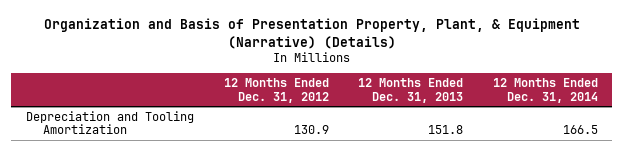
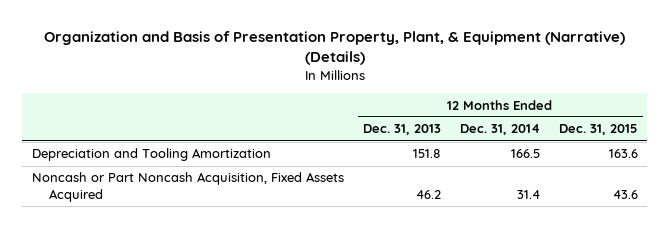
[223,78,329,103] 12 Months Ended Dec. 31, 2012 -> none
none -> [558,124,638,136] Dec. 31, 2015
none -> [31,172,344,202] Noncash or Part Noncash Acquisition, Fixed Assets Acquired

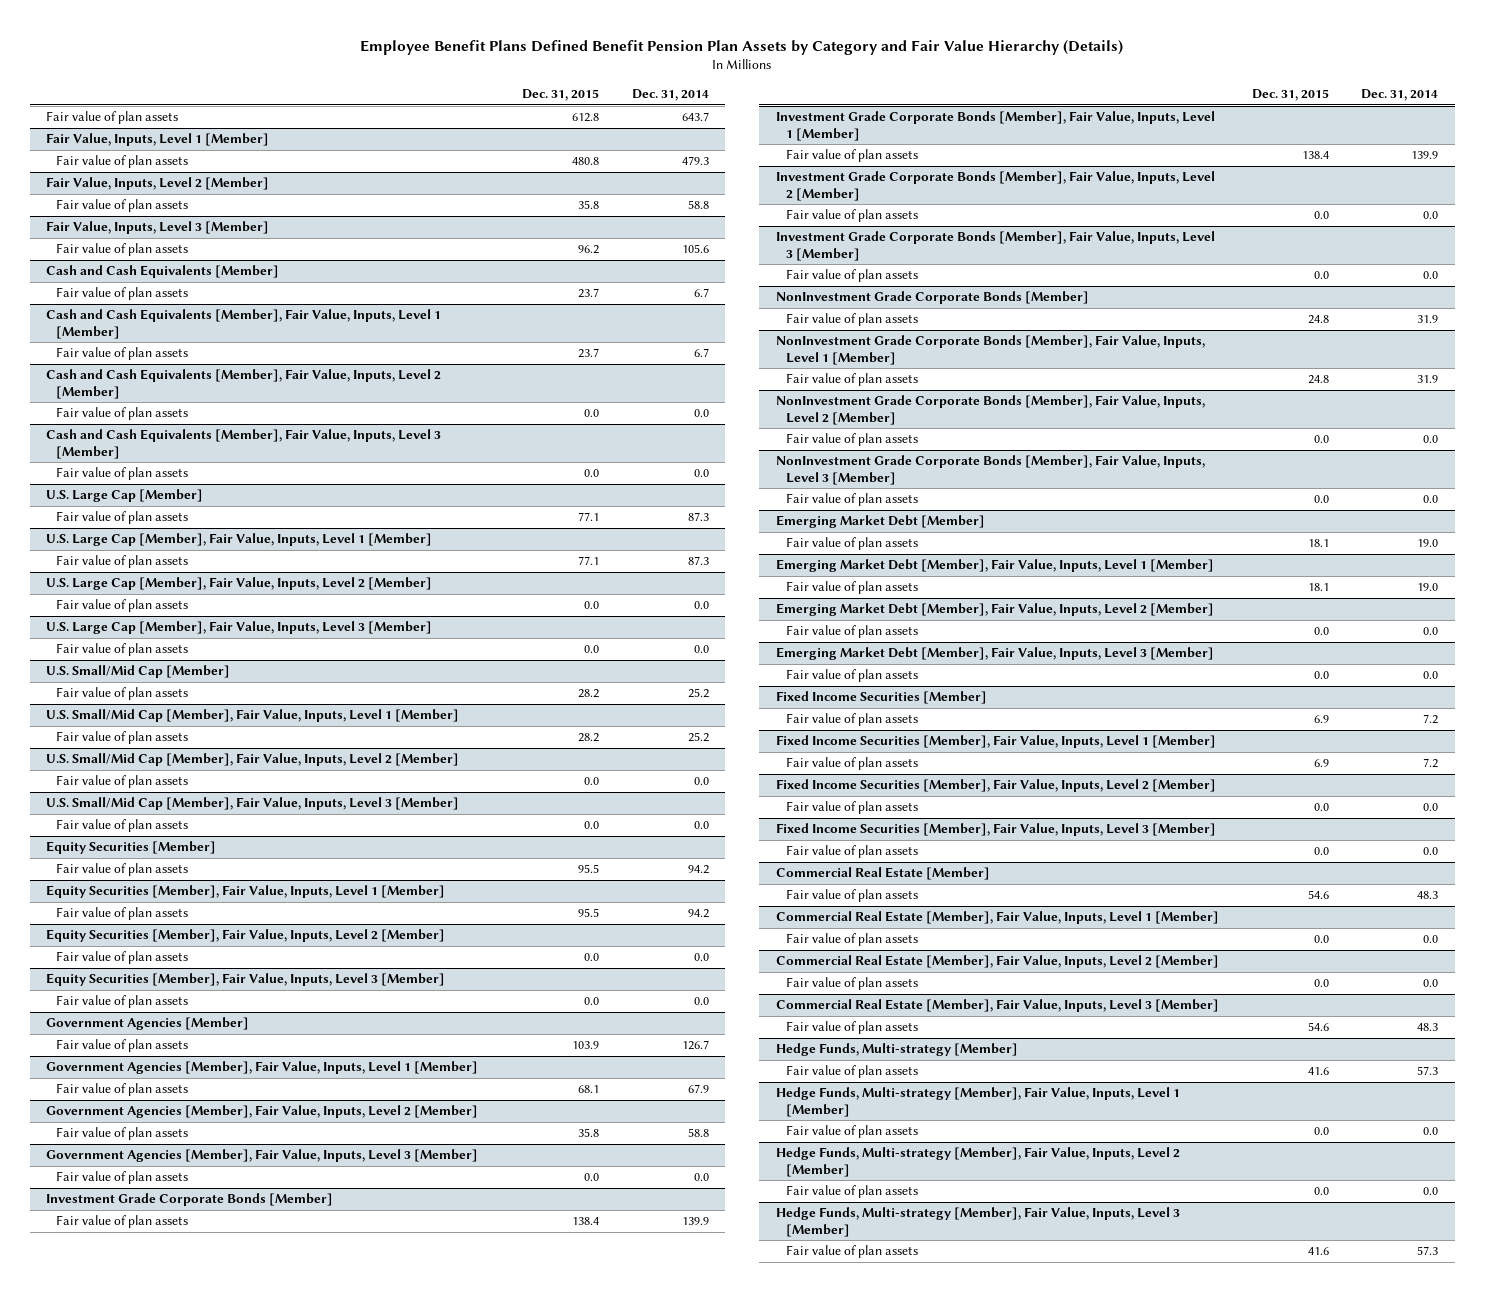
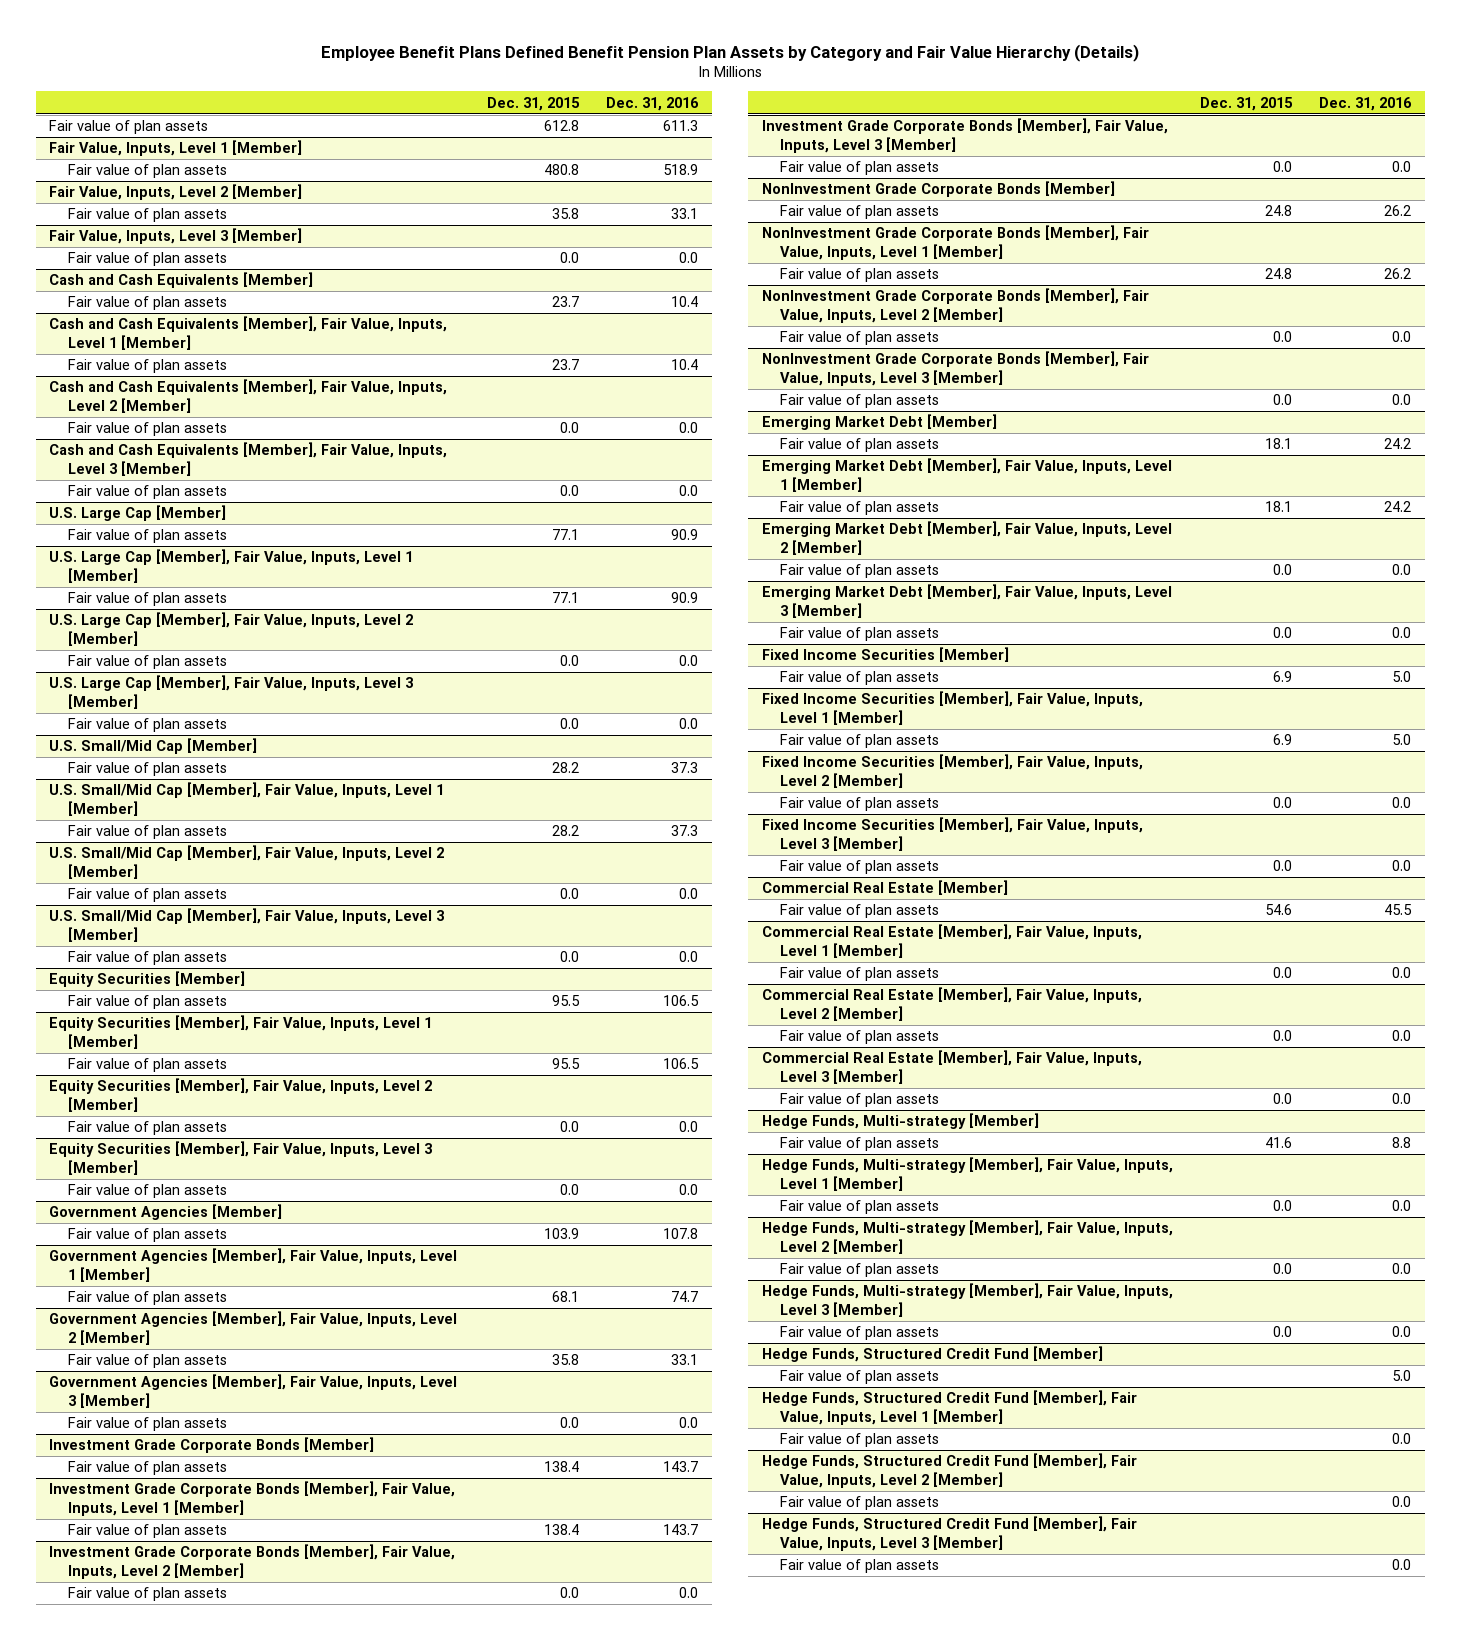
[631,89,709,102] Dec. 31, 2014 -> none
none -> [606,96,700,111] Dec. 31, 2016
[578,245,600,255] 96.2 -> [560,252,580,264] 0.0
[1307,1022,1329,1032] 54.6 -> [1272,1093,1292,1105] 0.0
[1307,1247,1329,1256] 41.6 -> [1272,1326,1292,1338] 0.0
none -> [761,1346,1103,1363] Hedge Funds, Structured Credit Fund [Member]
none -> [780,1370,940,1385] Fair value of plan assets
none -> [761,1390,1137,1425] Hedge Funds, Structured Credit Fund [Member], Fair Value, Inputs, Level 1 [Member]
none -> [780,1433,940,1448] Fair value of plan assets
none -> [761,1453,1137,1488] Hedge Funds, Structured Credit Fund [Member], Fair Value, Inputs, Level 2 [Member]
none -> [780,1496,940,1511] Fair value of plan assets
none -> [761,1516,1137,1551] Hedge Funds, Structured Credit Fund [Member], Fair Value, Inputs, Level 3 [Member]
none -> [780,1559,940,1574] Fair value of plan assets

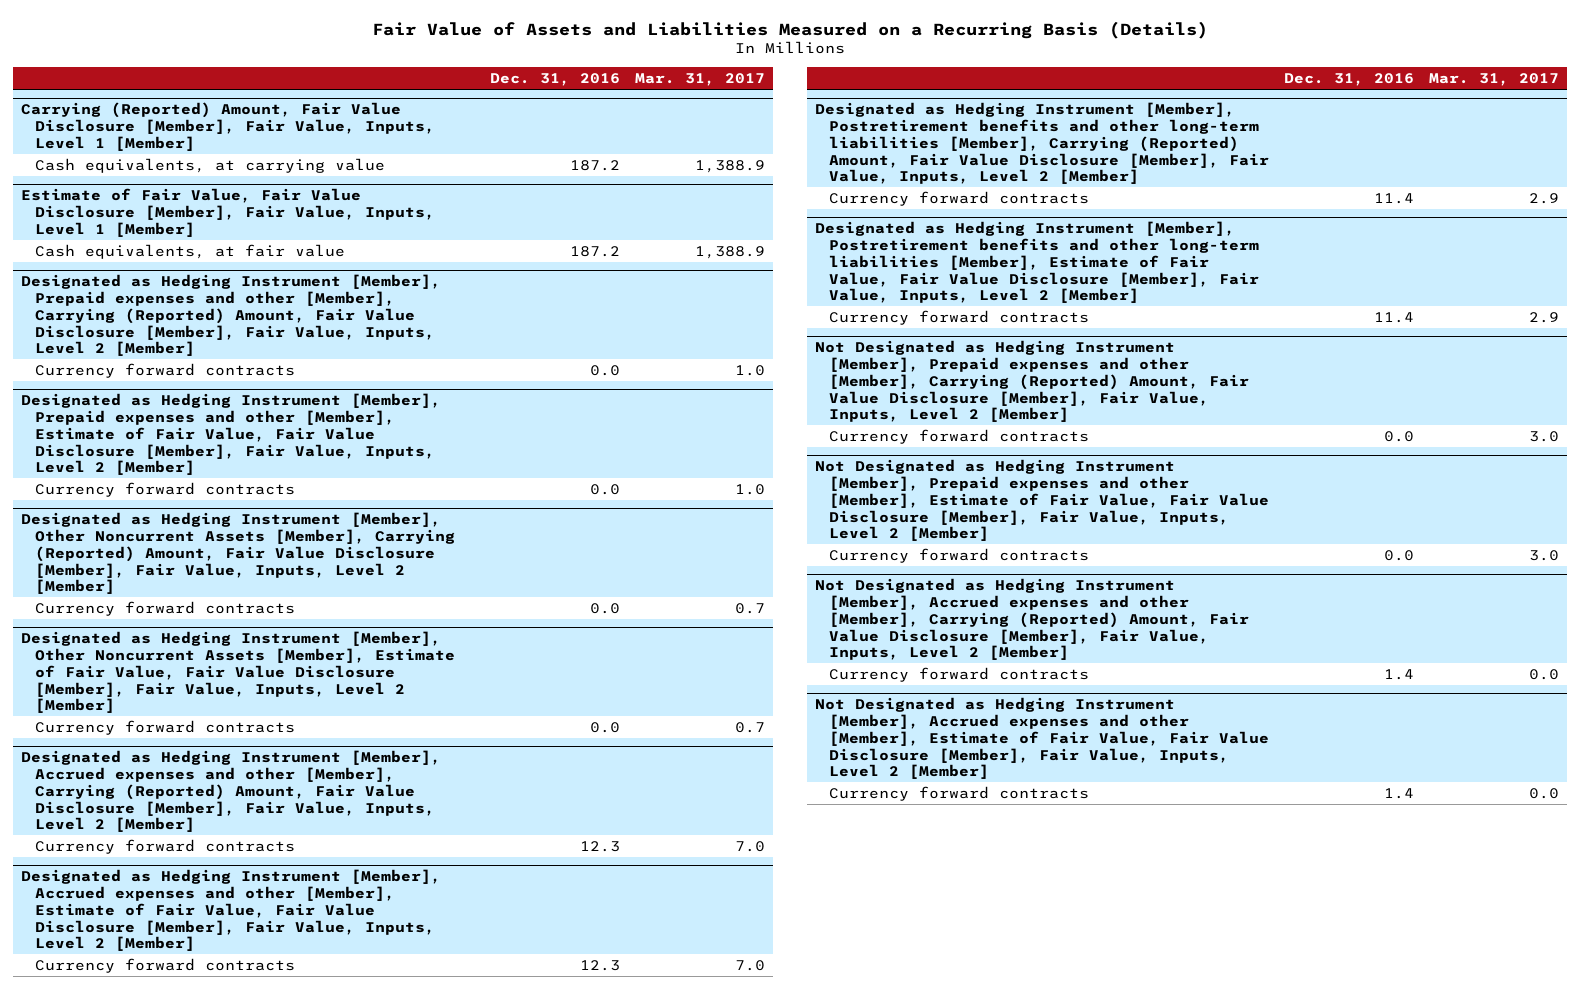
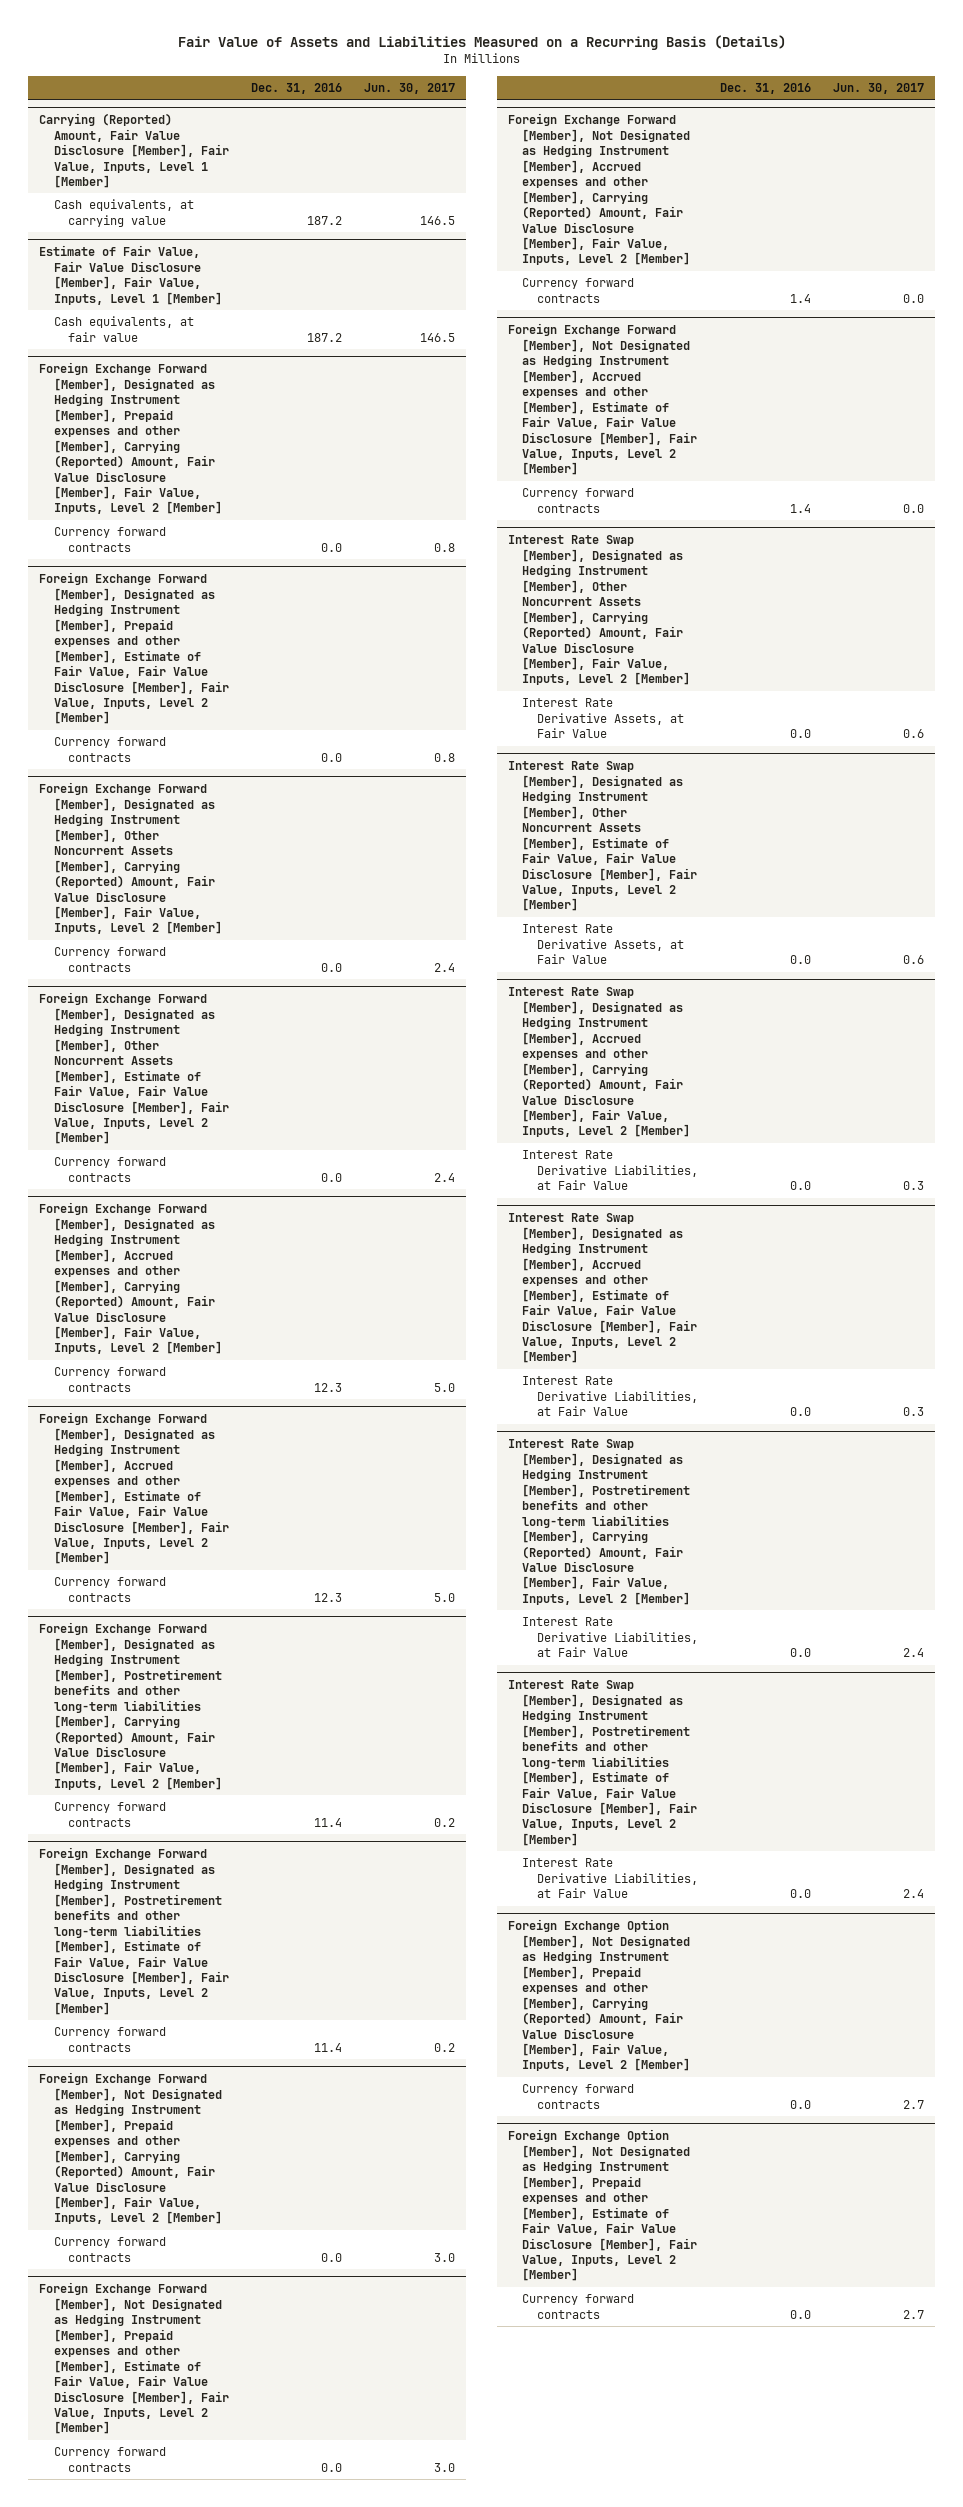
[635,73,766,87] Mar. 31, 2017 -> none
none -> [364,82,456,94] Jun. 30, 2017
[20,274,441,357] Designated as Hedging Instrument [Member], Prepaid expenses and other [Member], Carrying (Reported) Amount, Fair Value Disclosure [Member], Fair Value, Inputs, Level 2 [Member] -> [39,362,222,515] Foreign Exchange Forward [Member], Designated as Hedging Instrument [Member], Prepaid expenses and other [Member], Carrying (Reported) Amount, Fair Value Disclosure [Member], Fair Value, Inputs, Level 2 [Member]
[20,393,441,476] Designated as Hedging Instrument [Member], Prepaid expenses and other [Member], Estimate of Fair Value, Fair Value Disclosure [Member], Fair Value, Inputs, Level 2 [Member] -> [39,572,229,725] Foreign Exchange Forward [Member], Designated as Hedging Instrument [Member], Prepaid expenses and other [Member], Estimate of Fair Value, Fair Value Disclosure [Member], Fair Value, Inputs, Level 2 [Member]
[20,512,456,595] Designated as Hedging Instrument [Member], Other Noncurrent Assets [Member], Carrying (Reported) Amount, Fair Value Disclosure [Member], Fair Value, Inputs, Level 2 [Member] -> [39,782,222,935] Foreign Exchange Forward [Member], Designated as Hedging Instrument [Member], Other Noncurrent Assets [Member], Carrying (Reported) Amount, Fair Value Disclosure [Member], Fair Value, Inputs, Level 2 [Member]
[20,631,456,714] Designated as Hedging Instrument [Member], Other Noncurrent Assets [Member], Estimate of Fair Value, Fair Value Disclosure [Member], Fair Value, Inputs, Level 2 [Member] -> [39,992,229,1145] Foreign Exchange Forward [Member], Designated as Hedging Instrument [Member], Other Noncurrent Assets [Member], Estimate of Fair Value, Fair Value Disclosure [Member], Fair Value, Inputs, Level 2 [Member]
[20,750,441,833] Designated as Hedging Instrument [Member], Accrued expenses and other [Member], Carrying (Reported) Amount, Fair Value Disclosure [Member], Fair Value, Inputs, Level 2 [Member] -> [39,1202,222,1355] Foreign Exchange Forward [Member], Designated as Hedging Instrument [Member], Accrued expenses and other [Member], Carrying (Reported) Amount, Fair Value Disclosure [Member], Fair Value, Inputs, Level 2 [Member]
[20,869,441,952] Designated as Hedging Instrument [Member], Accrued expenses and other [Member], Estimate of Fair Value, Fair Value Disclosure [Member], Fair Value, Inputs, Level 2 [Member] -> [39,1412,229,1565] Foreign Exchange Forward [Member], Designated as Hedging Instrument [Member], Accrued expenses and other [Member], Estimate of Fair Value, Fair Value Disclosure [Member], Fair Value, Inputs, Level 2 [Member]
[814,102,1270,185] Designated as Hedging Instrument [Member], Postretirement benefits and other long-term liabilities [Member], Carrying (Reported) Amount, Fair Value Disclosure [Member], Fair Value, Inputs, Level 2 [Member] -> [39,1622,222,1790] Foreign Exchange Forward [Member], Designated as Hedging Instrument [Member], Postretirement benefits and other long-term liabilities [Member], Carrying (Reported) Amount, Fair Value Disclosure [Member], Fair Value, Inputs, Level 2 [Member]
[814,221,1260,304] Designated as Hedging Instrument [Member], Postretirement benefits and other long-term liabilities [Member], Estimate of Fair Value, Fair Value Disclosure [Member], Fair Value, Inputs, Level 2 [Member] -> [39,1847,229,2015] Foreign Exchange Forward [Member], Designated as Hedging Instrument [Member], Postretirement benefits and other long-term liabilities [Member], Estimate of Fair Value, Fair Value Disclosure [Member], Fair Value, Inputs, Level 2 [Member]
[814,340,1250,423] Not Designated as Hedging Instrument [Member], Prepaid expenses and other [Member], Carrying (Reported) Amount, Fair Value Disclosure [Member], Fair Value, Inputs, Level 2 [Member] -> [39,2072,222,2225] Foreign Exchange Forward [Member], Not Designated as Hedging Instrument [Member], Prepaid expenses and other [Member], Carrying (Reported) Amount, Fair Value Disclosure [Member], Fair Value, Inputs, Level 2 [Member]
[814,459,1270,542] Not Designated as Hedging Instrument [Member], Prepaid expenses and other [Member], Estimate of Fair Value, Fair Value Disclosure [Member], Fair Value, Inputs, Level 2 [Member] -> [39,2282,229,2435] Foreign Exchange Forward [Member], Not Designated as Hedging Instrument [Member], Prepaid expenses and other [Member], Estimate of Fair Value, Fair Value Disclosure [Member], Fair Value, Inputs, Level 2 [Member]
[814,578,1250,661] Not Designated as Hedging Instrument [Member], Accrued expenses and other [Member], Carrying (Reported) Amount, Fair Value Disclosure [Member], Fair Value, Inputs, Level 2 [Member] -> [507,113,691,266] Foreign Exchange Forward [Member], Not Designated as Hedging Instrument [Member], Accrued expenses and other [Member], Carrying (Reported) Amount, Fair Value Disclosure [Member], Fair Value, Inputs, Level 2 [Member]
[814,697,1270,780] Not Designated as Hedging Instrument [Member], Accrued expenses and other [Member], Estimate of Fair Value, Fair Value Disclosure [Member], Fair Value, Inputs, Level 2 [Member] -> [507,323,698,476] Foreign Exchange Forward [Member], Not Designated as Hedging Instrument [Member], Accrued expenses and other [Member], Estimate of Fair Value, Fair Value Disclosure [Member], Fair Value, Inputs, Level 2 [Member]
none -> [507,535,691,686] Interest Rate Swap [Member], Designated as Hedging Instrument [Member], Other Noncurrent Assets [Member], Carrying (Reported) Amount, Fair Value Disclosure [Member], Fair Value, Inputs, Level 2 [Member]
none -> [522,698,684,739] Interest Rate Derivative Assets, at Fair Value
none -> [507,761,698,912] Interest Rate Swap [Member], Designated as Hedging Instrument [Member], Other Noncurrent Assets [Member], Estimate of Fair Value, Fair Value Disclosure [Member], Fair Value, Inputs, Level 2 [Member]
none -> [522,924,684,965] Interest Rate Derivative Assets, at Fair Value
none -> [507,987,691,1138] Interest Rate Swap [Member], Designated as Hedging Instrument [Member], Accrued expenses and other [Member], Carrying (Reported) Amount, Fair Value Disclosure [Member], Fair Value, Inputs, Level 2 [Member]
none -> [522,1150,698,1191] Interest Rate Derivative Liabilities, at Fair Value
none -> [507,1213,698,1364] Interest Rate Swap [Member], Designated as Hedging Instrument [Member], Accrued expenses and other [Member], Estimate of Fair Value, Fair Value Disclosure [Member], Fair Value, Inputs, Level 2 [Member]
none -> [522,1376,698,1417] Interest Rate Derivative Liabilities, at Fair Value
none -> [507,1439,691,1605] Interest Rate Swap [Member], Designated as Hedging Instrument [Member], Postretirement benefits and other long-term liabilities [Member], Carrying (Reported) Amount, Fair Value Disclosure [Member], Fair Value, Inputs, Level 2 [Member]
none -> [522,1617,698,1658] Interest Rate Derivative Liabilities, at Fair Value
none -> [507,1680,698,1846] Interest Rate Swap [Member], Designated as Hedging Instrument [Member], Postretirement benefits and other long-term liabilities [Member], Estimate of Fair Value, Fair Value Disclosure [Member], Fair Value, Inputs, Level 2 [Member]
none -> [522,1858,698,1899] Interest Rate Derivative Liabilities, at Fair Value
none -> [507,1919,691,2072] Foreign Exchange Option [Member], Not Designated as Hedging Instrument [Member], Prepaid expenses and other [Member], Carrying (Reported) Amount, Fair Value Disclosure [Member], Fair Value, Inputs, Level 2 [Member]
none -> [522,2084,635,2109] Currency forward contracts
none -> [507,2129,698,2282] Foreign Exchange Option [Member], Not Designated as Hedging Instrument [Member], Prepaid expenses and other [Member], Estimate of Fair Value, Fair Value Disclosure [Member], Fair Value, Inputs, Level 2 [Member]
none -> [522,2294,635,2319] Currency forward contracts

